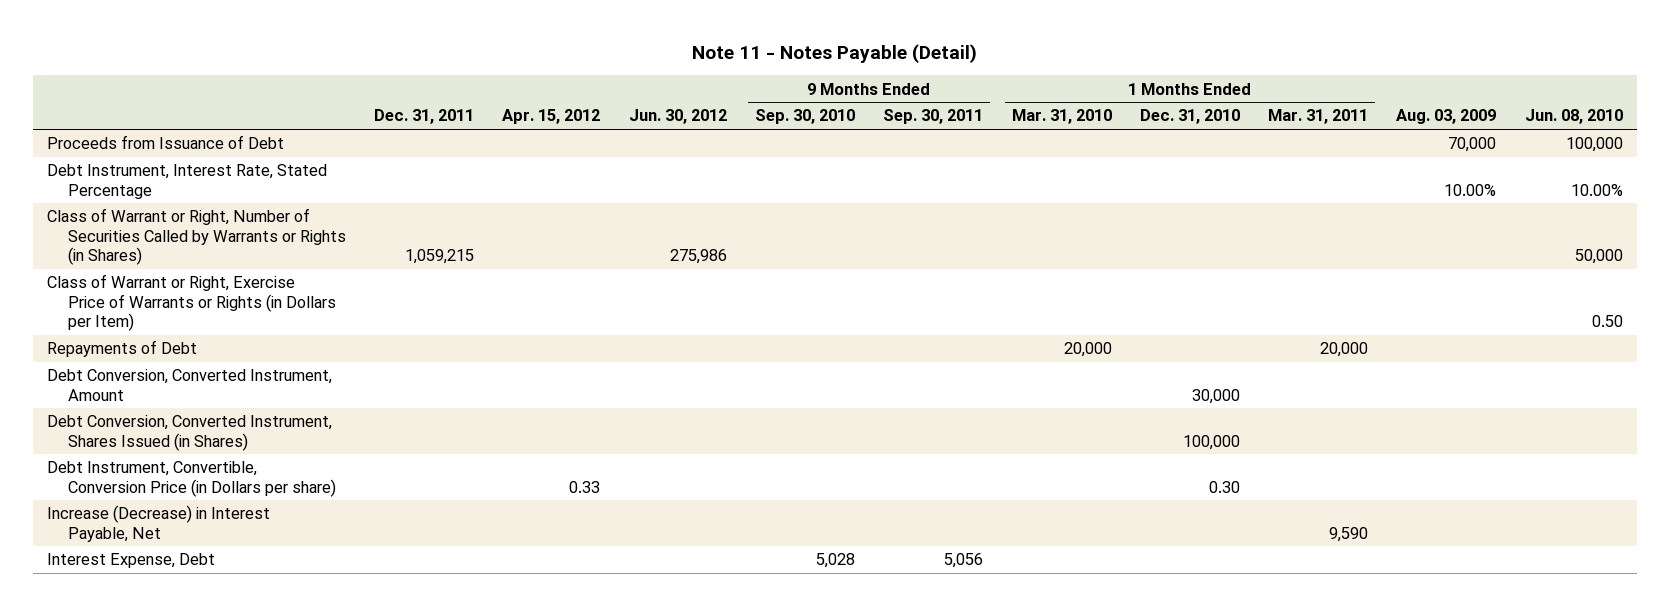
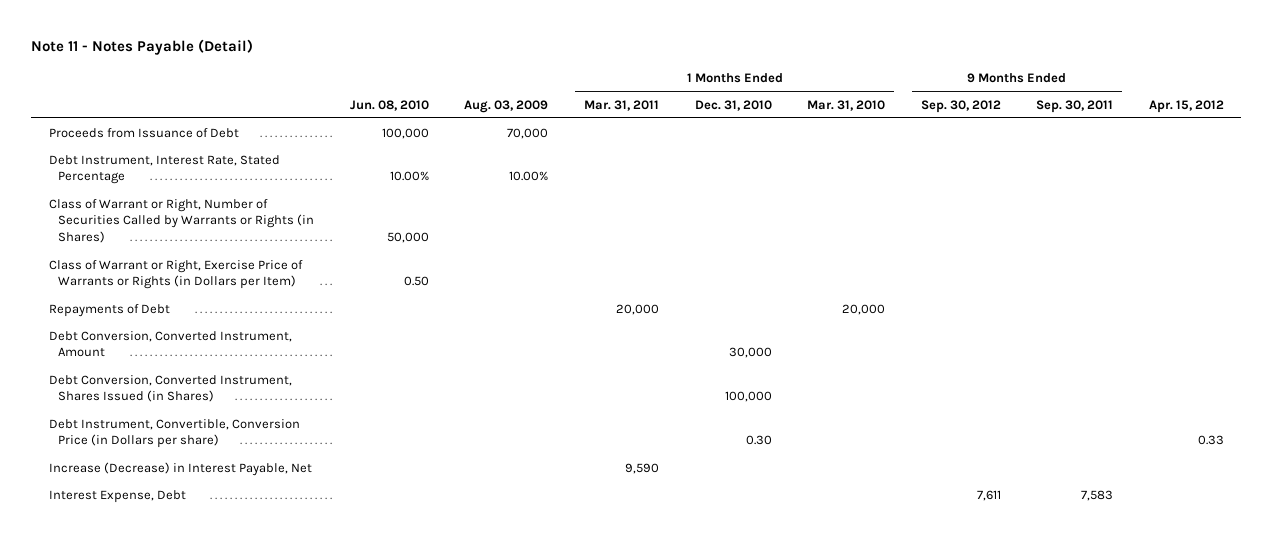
[374,109,475,125] Dec. 31, 2011 -> none
[628,109,727,125] Jun. 30, 2012 -> none
[754,109,855,125] Sep. 30, 2010 -> none
none -> [920,99,1001,113] Sep. 30, 2012
[944,553,984,569] 5,056 -> [1081,489,1114,501] 7,583

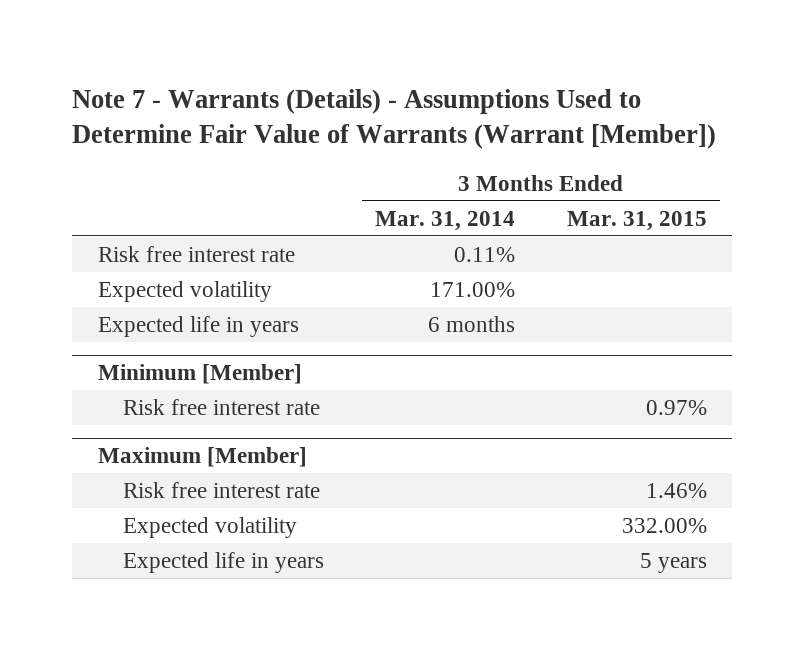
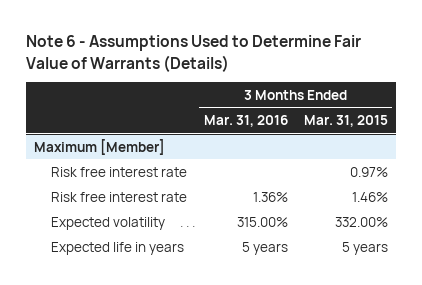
[72,88,717,150] Note 7 - Warrants (Details) - Assumptions Used to Determine Fair Value of Warrants (Warrant [Member]) -> [26,35,362,72] Note 6 - Assumptions Used to Determine Fair Value of Warrants (Details)
[375,210,516,231] Mar. 31, 2014 -> none
none -> [203,115,288,128] Mar. 31, 2016
[98,245,296,262] Risk free interest rate -> none
[98,280,273,302] Expected volatility -> none
[98,315,300,337] Expected life in years -> none
[98,364,303,385] Minimum [Member] -> none
[122,398,320,415] Risk free interest rate -> none
none -> [51,166,188,177] Risk free interest rate

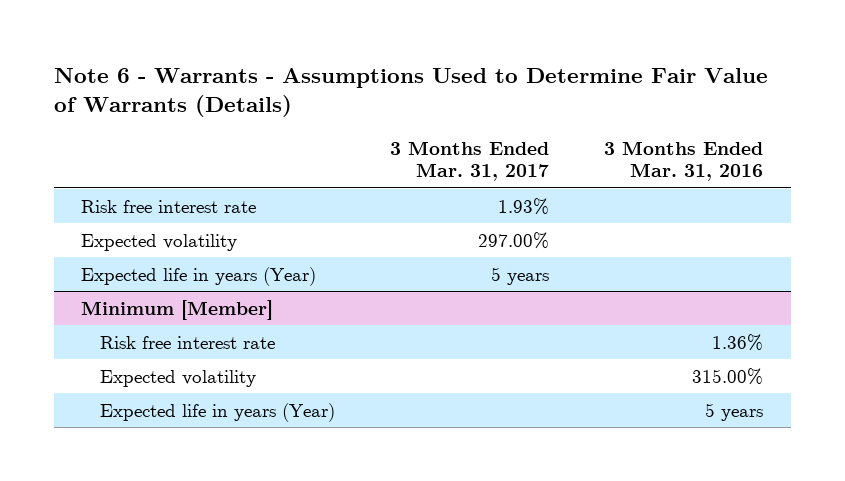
[26,35,362,72] Note 6 - Assumptions Used to Determine Fair Value of Warrants (Details) -> [53,67,768,118] Note 6 - Warrants - Assumptions Used to Determine Fair Value of Warrants (Details)
[303,115,388,128] Mar. 31, 2015 -> none
none -> [390,140,550,181] 3 Months Ended Mar. 31, 2017
[51,166,188,177] Risk free interest rate -> none
none -> [81,199,257,213] Risk free interest rate
none -> [81,233,238,251] Expected volatility
none -> [81,266,317,286] Expected life in years (Year)
[34,138,166,155] Maximum [Member] -> [81,299,274,320] Minimum [Member]
[51,241,185,255] Expected life in years -> [100,402,336,422] Expected life in years (Year)

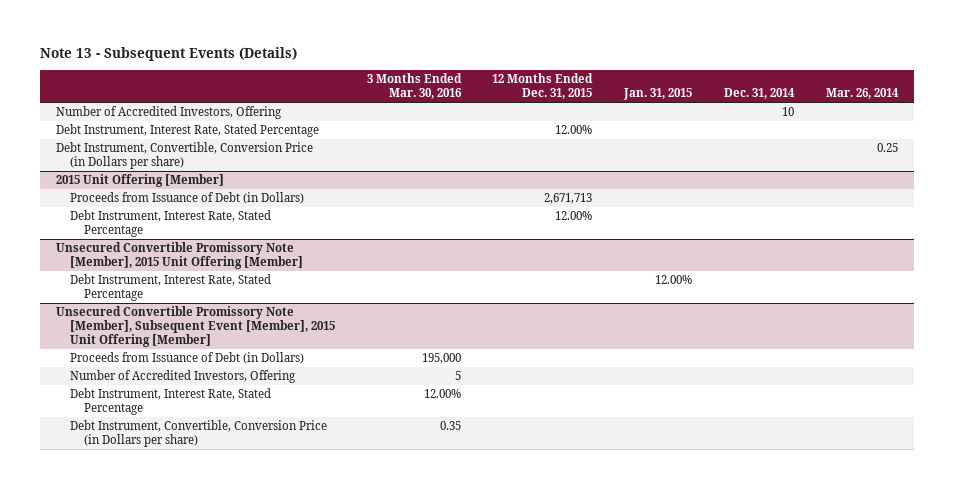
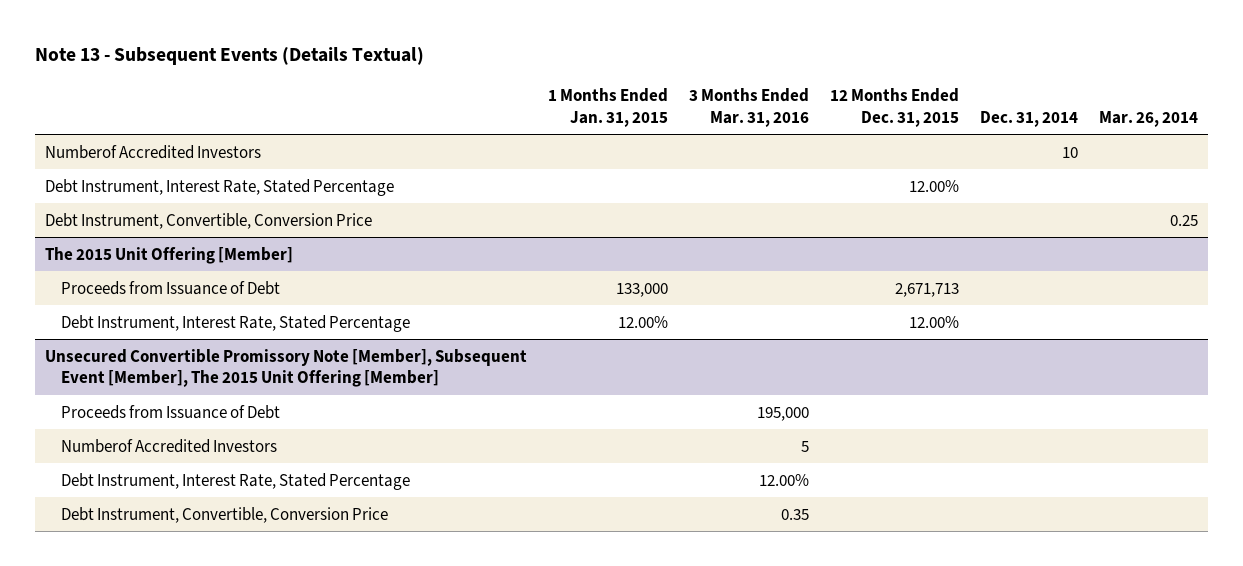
[40,47,298,62] Note 13 - Subsequent Events (Details) -> [34,47,424,66] Note 13 - Subsequent Events (Details Textual)
[366,73,462,100] 3 Months Ended Mar. 30, 2016 -> none
[623,88,693,101] Jan. 31, 2015 -> none
none -> [547,87,668,127] 1 Months Ended Jan. 31, 2015
none -> [688,87,809,127] 3 Months Ended Mar. 31, 2016
[55,106,282,120] Number of Accredited Investors, Offering -> none
none -> [45,144,262,159] Numberof Accredited Investors
[55,142,313,170] Debt Instrument, Convertible, Conversion Price (in Dollars per share) -> [45,212,373,229] Debt Instrument, Convertible, Conversion Price
[55,174,224,188] 2015 Unit Offering [Member] -> [45,246,294,264] The 2015 Unit Offering [Member]
[69,192,304,205] Proceeds from Issuance of Debt (in Dollars) -> [61,280,281,295] Proceeds from Issuance of Debt
[55,242,303,270] Unsecured Convertible Promissory Note [Member], 2015 Unit Offering [Member] -> none
[69,274,271,302] Debt Instrument, Interest Rate, Stated Percentage -> none
[69,370,296,384] Number of Accredited Investors, Offering -> none
[55,306,335,347] Unsecured Convertible Promissory Note [Member], Subsequent Event [Member], 2015 Unit Offering [Member] -> [45,348,528,388] Unsecured Convertible Promissory Note [Member], Subsequent Event [Member], The 2015 Unit Offering [Member]
[69,352,304,365] Proceeds from Issuance of Debt (in Dollars) -> [61,404,281,419] Proceeds from Issuance of Debt
none -> [61,438,278,453] Numberof Accredited Investors
[69,420,327,448] Debt Instrument, Convertible, Conversion Price (in Dollars per share) -> [61,506,389,523] Debt Instrument, Convertible, Conversion Price

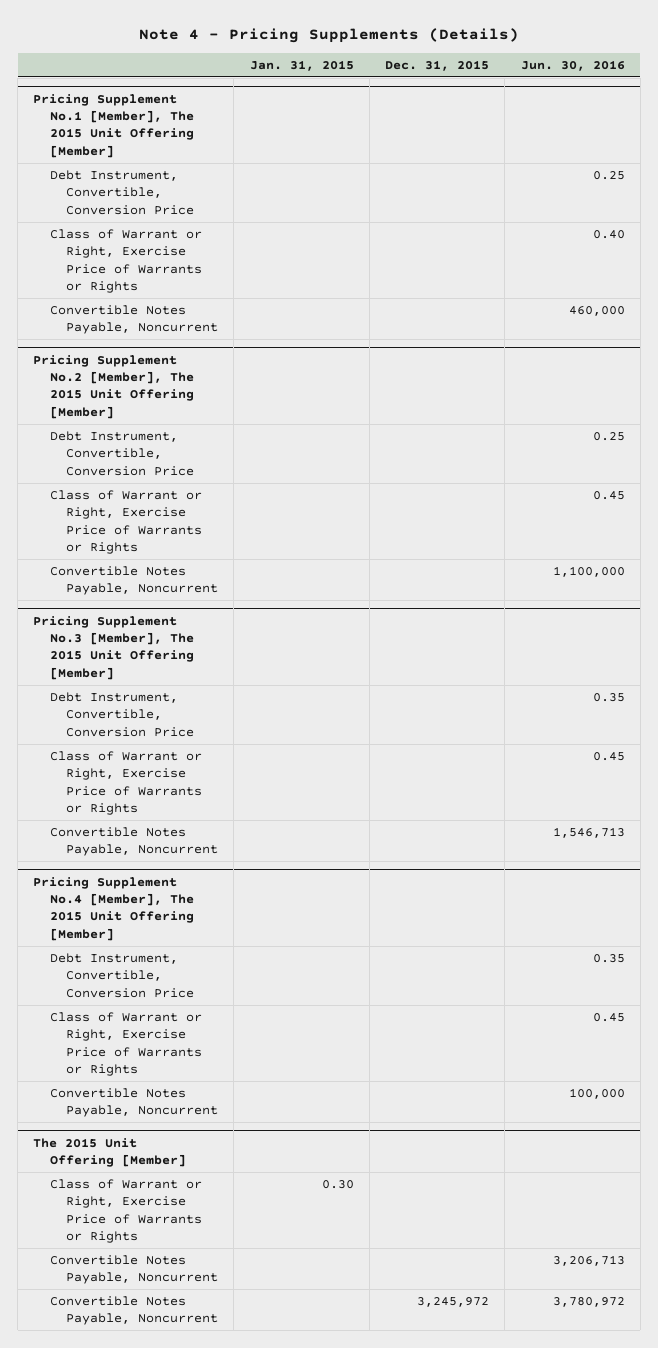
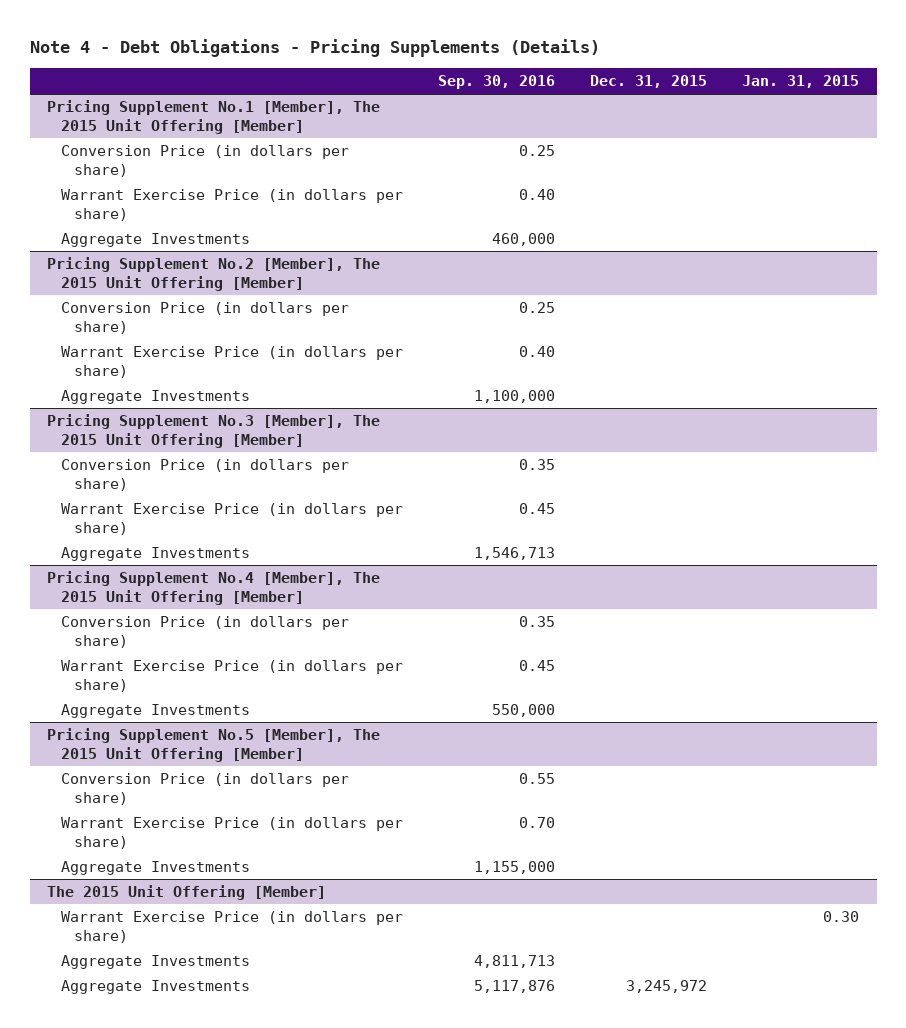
[138,27,519,43] Note 4 - Pricing Supplements (Details) -> [29,38,600,57] Note 4 - Debt Obligations - Pricing Supplements (Details)
[520,59,625,71] Jun. 30, 2016 -> none
none -> [437,75,555,90] Sep. 30, 2016
[49,170,195,215] Debt Instrument, Convertible, Conversion Price -> [60,145,349,178] Conversion Price (in dollars per share)
[49,229,203,293] Class of Warrant or Right, Exercise Price of Warrants or Rights -> [60,189,403,222] Warrant Exercise Price (in dollars per share)
[49,305,219,335] Convertible Notes Payable, Noncurrent -> [60,233,250,248] Aggregate Investments
[49,431,195,476] Debt Instrument, Convertible, Conversion Price -> [60,302,349,335] Conversion Price (in dollars per share)
[49,490,203,554] Class of Warrant or Right, Exercise Price of Warrants or Rights -> [60,346,403,379] Warrant Exercise Price (in dollars per share)
[49,566,219,596] Convertible Notes Payable, Noncurrent -> [60,390,250,405] Aggregate Investments
[49,692,195,737] Debt Instrument, Convertible, Conversion Price -> [60,459,349,492] Conversion Price (in dollars per share)
[49,751,203,815] Class of Warrant or Right, Exercise Price of Warrants or Rights -> [60,503,403,536] Warrant Exercise Price (in dollars per share)
[49,827,219,857] Convertible Notes Payable, Noncurrent -> [60,547,250,562] Aggregate Investments
[49,953,195,998] Debt Instrument, Convertible, Conversion Price -> [60,616,349,649] Conversion Price (in dollars per share)
[49,1012,203,1076] Class of Warrant or Right, Exercise Price of Warrants or Rights -> [60,660,403,693] Warrant Exercise Price (in dollars per share)
[49,1088,219,1118] Convertible Notes Payable, Noncurrent -> [60,704,250,719] Aggregate Investments
none -> [47,728,381,763] Pricing Supplement No.5 [Member], The 2015 Unit Offering [Member]
none -> [60,773,349,806] Conversion Price (in dollars per share)
none -> [60,817,403,850] Warrant Exercise Price (in dollars per share)
none -> [60,861,250,876] Aggregate Investments
[49,1179,203,1243] Class of Warrant or Right, Exercise Price of Warrants or Rights -> [60,911,403,944] Warrant Exercise Price (in dollars per share)
[49,1255,219,1285] Convertible Notes Payable, Noncurrent -> [60,955,250,970] Aggregate Investments
[49,1296,219,1326] Convertible Notes Payable, Noncurrent -> [60,980,250,995] Aggregate Investments

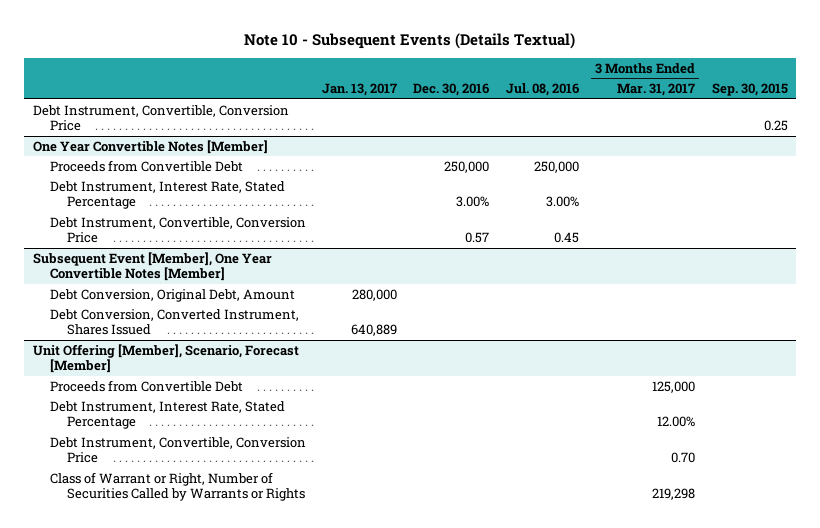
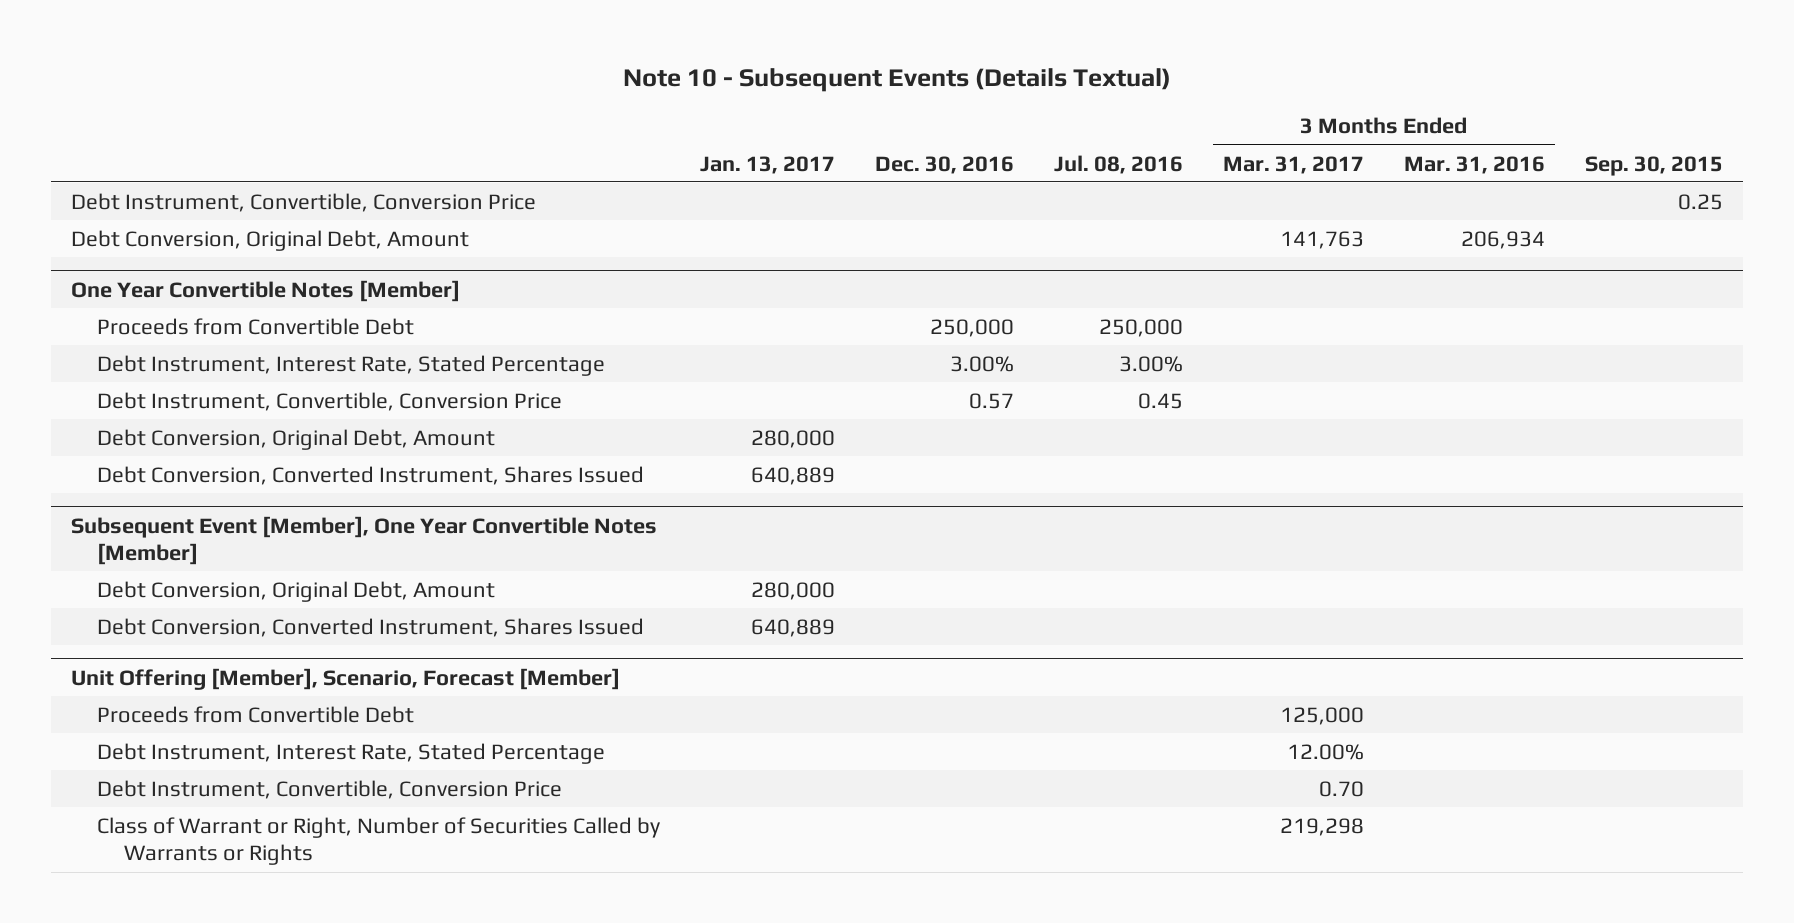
none -> [1404,155,1546,174] Mar. 31, 2016
none -> [71,229,470,251] Debt Conversion, Original Debt, Amount
none -> [97,428,496,450] Debt Conversion, Original Debt, Amount
none -> [97,465,645,485] Debt Conversion, Converted Instrument, Shares Issued

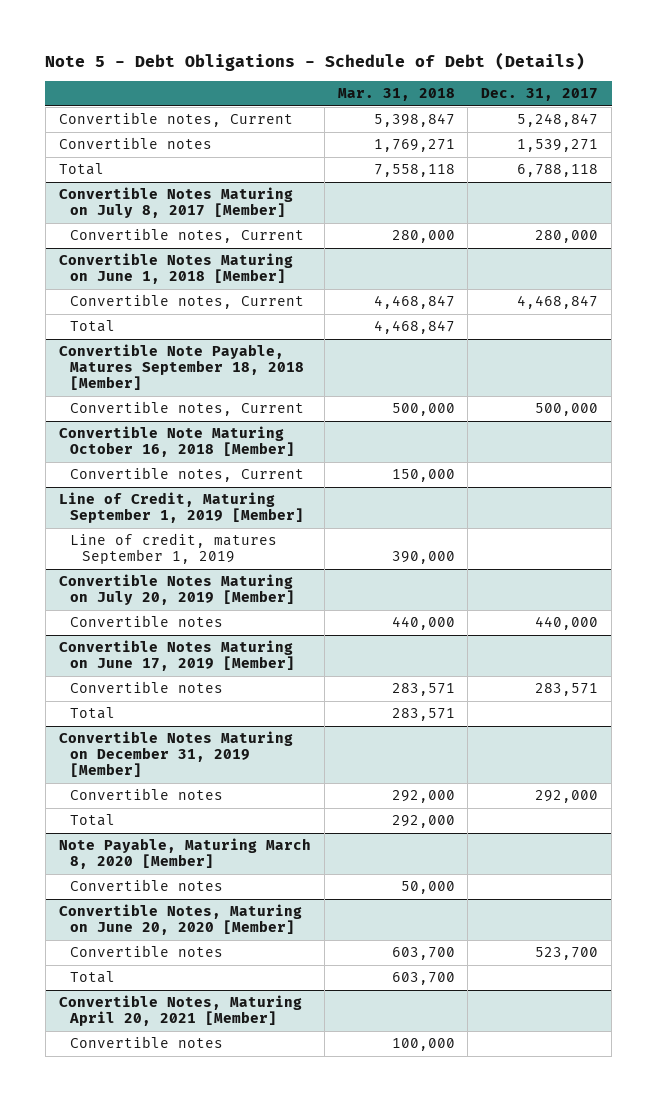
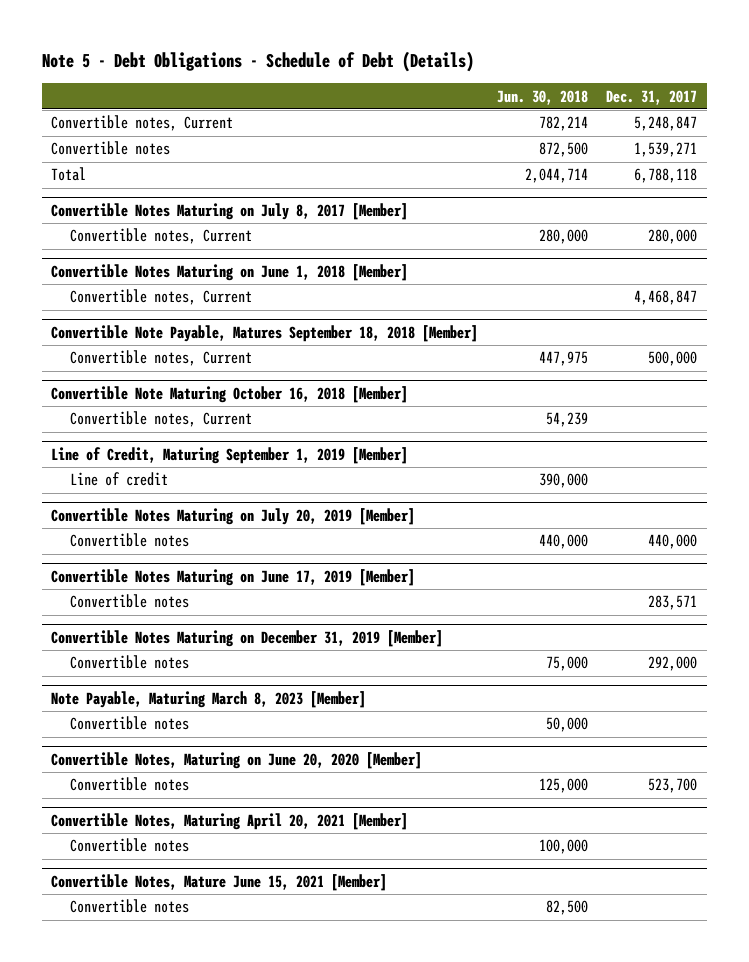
[337,87,455,101] Mar. 31, 2018 -> none
none -> [496,89,588,105] Jun. 30, 2018
[70,320,116,333] Total -> none
[70,533,278,565] Line of credit, matures September 1, 2019 -> [69,472,168,487] Line of credit
[70,707,116,720] Total -> none
[70,814,116,827] Total -> none
[58,838,311,870] Note Payable, Maturing March 8, 2020 [Member] -> none
[70,879,224,892] Convertible notes -> none
none -> [51,691,367,709] Note Payable, Maturing March 8, 2023 [Member]
none -> [69,716,189,731] Convertible notes
[70,971,116,984] Total -> none
none -> [51,874,388,892] Convertible Notes, Mature June 15, 2021 [Member]
none -> [69,899,189,914] Convertible notes

